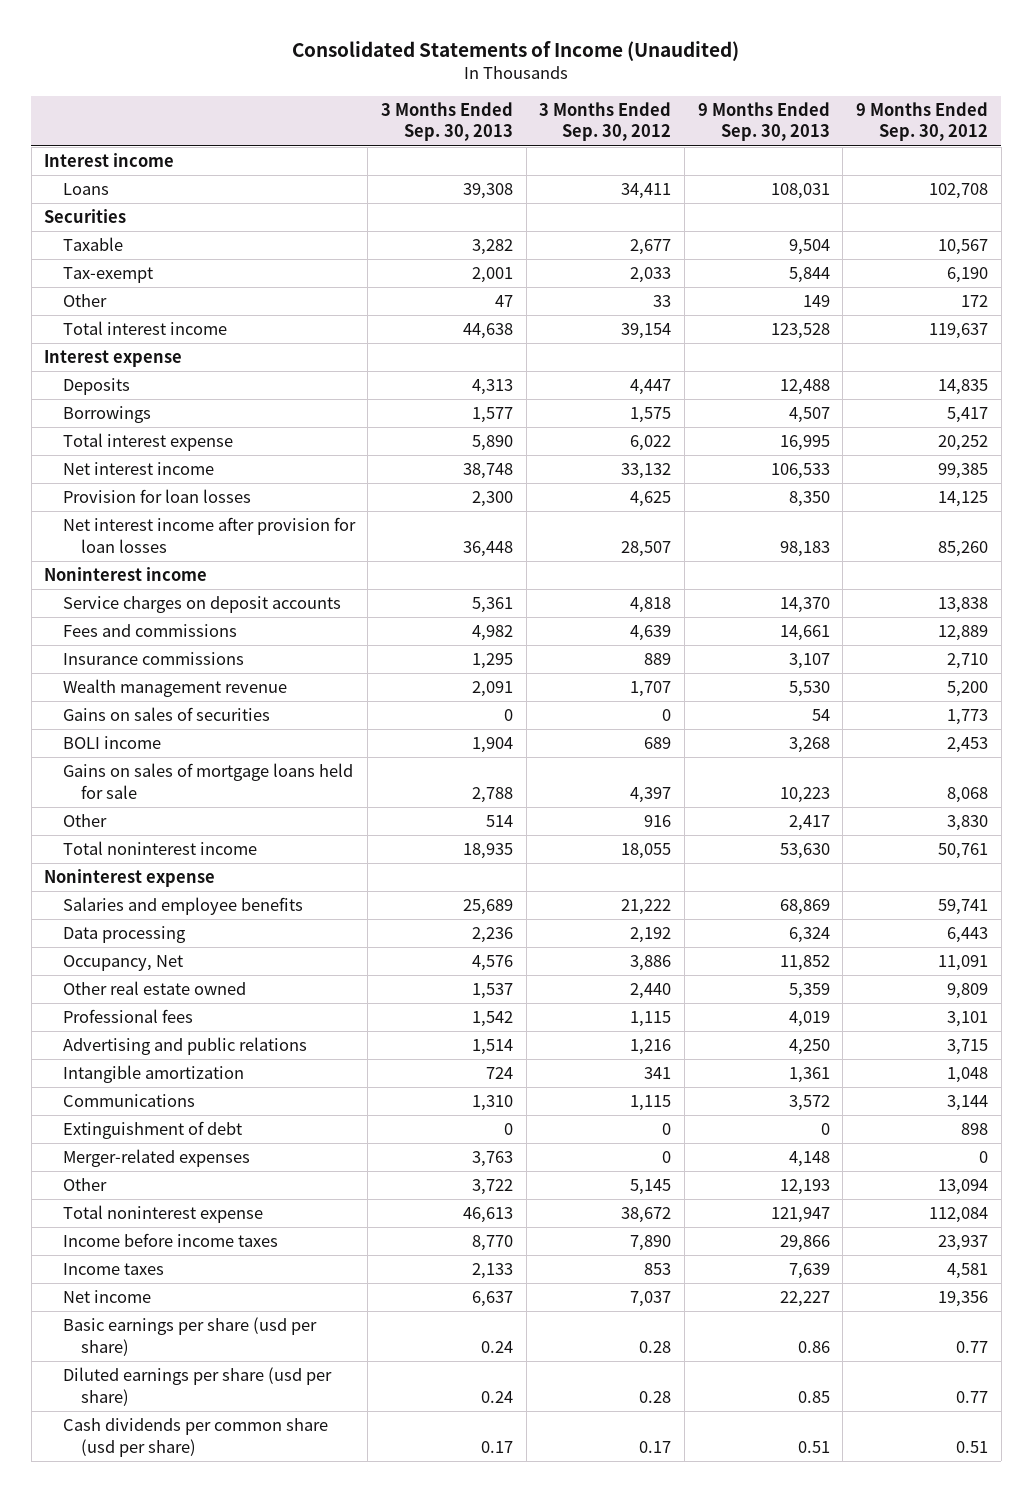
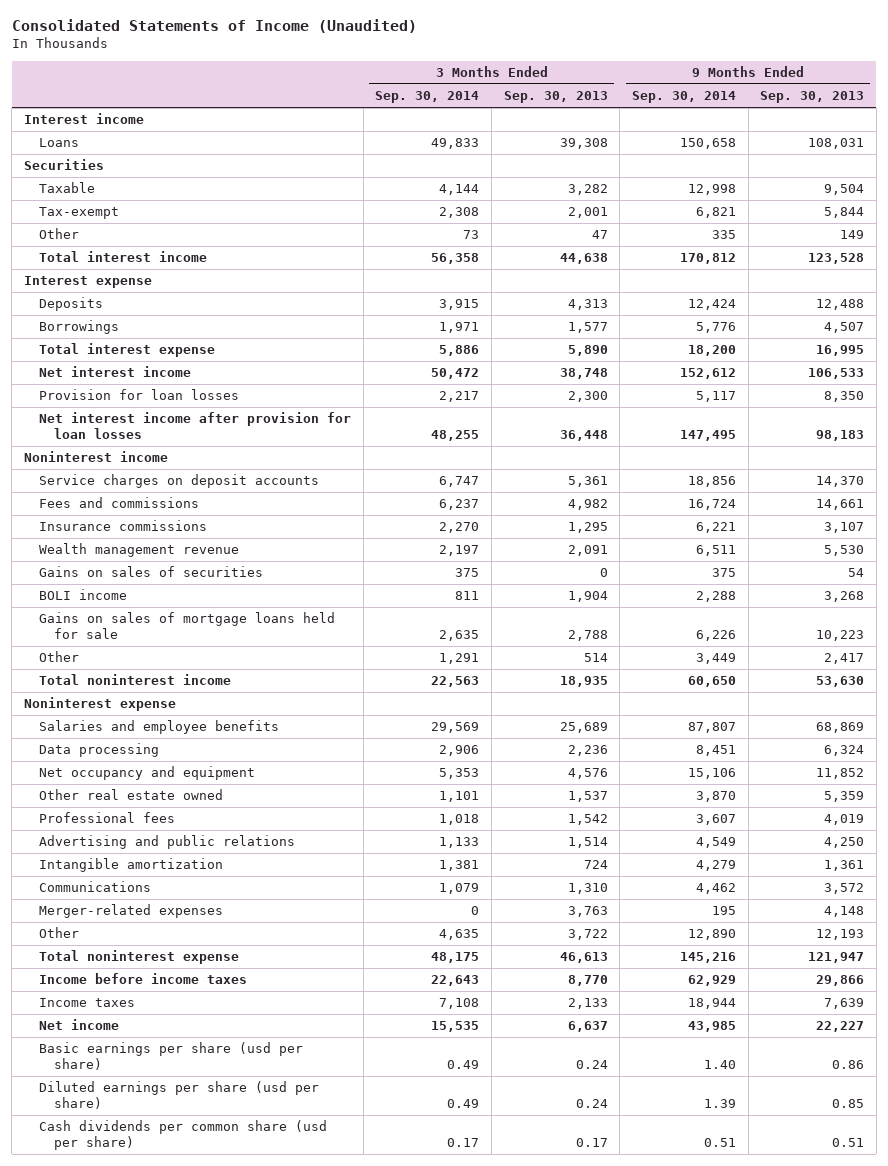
[539,102,672,142] 3 Months Ended Sep. 30, 2012 -> none
[855,102,988,142] 9 Months Ended Sep. 30, 2012 -> none
none -> [375,91,480,104] Sep. 30, 2014
none -> [631,91,736,104] Sep. 30, 2014
[62,955,183,972] Occupancy, Net -> [39,766,256,781] Net occupancy and equipment
[62,1121,242,1140] Extinguishment of debt -> none

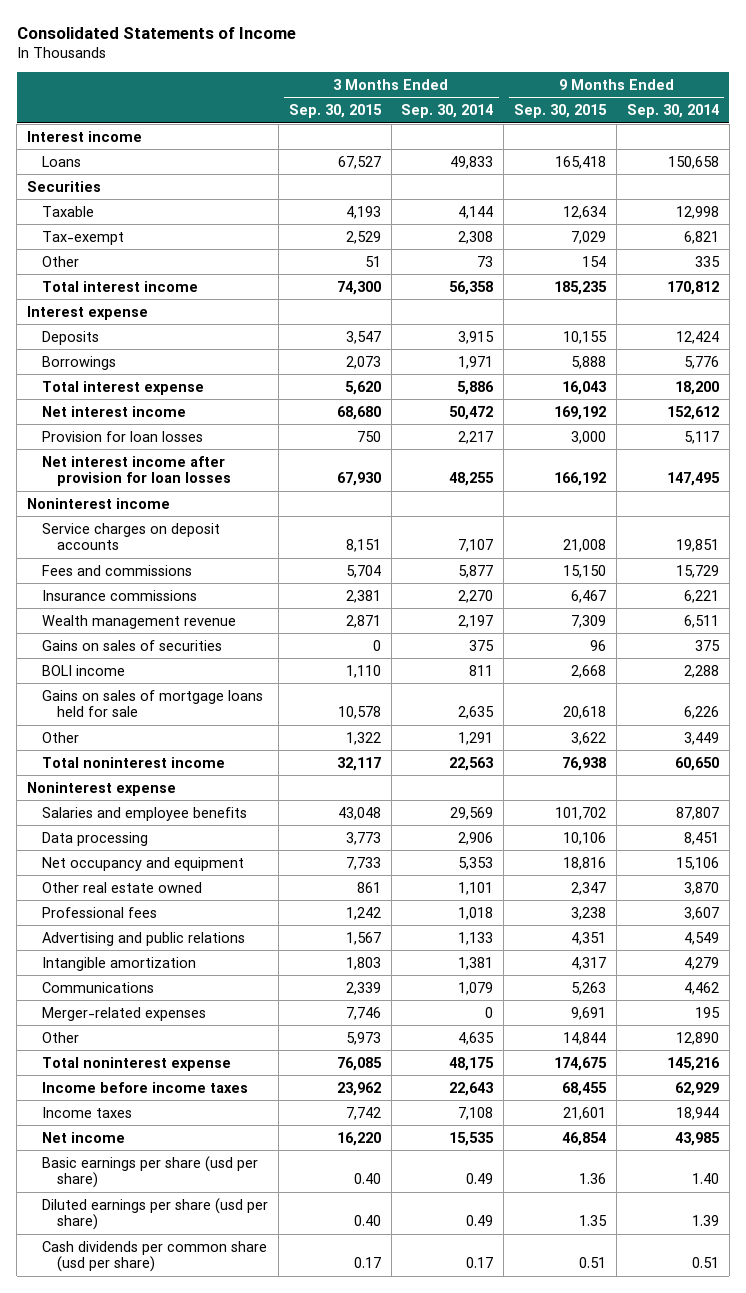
[11,19,417,34] Consolidated Statements of Income (Unaudited) -> [16,26,296,39] Consolidated Statements of Income
[503,91,608,104] Sep. 30, 2013 -> none
[760,91,865,104] Sep. 30, 2013 -> none
none -> [288,104,382,119] Sep. 30, 2015
none -> [514,104,608,119] Sep. 30, 2015
[439,476,480,488] 6,747 -> [458,539,494,553] 7,107
[687,476,736,488] 18,856 -> [675,539,719,553] 19,851
[439,499,480,511] 6,237 -> [458,564,494,578] 5,877
[687,499,736,511] 16,724 -> [675,564,719,578] 15,729

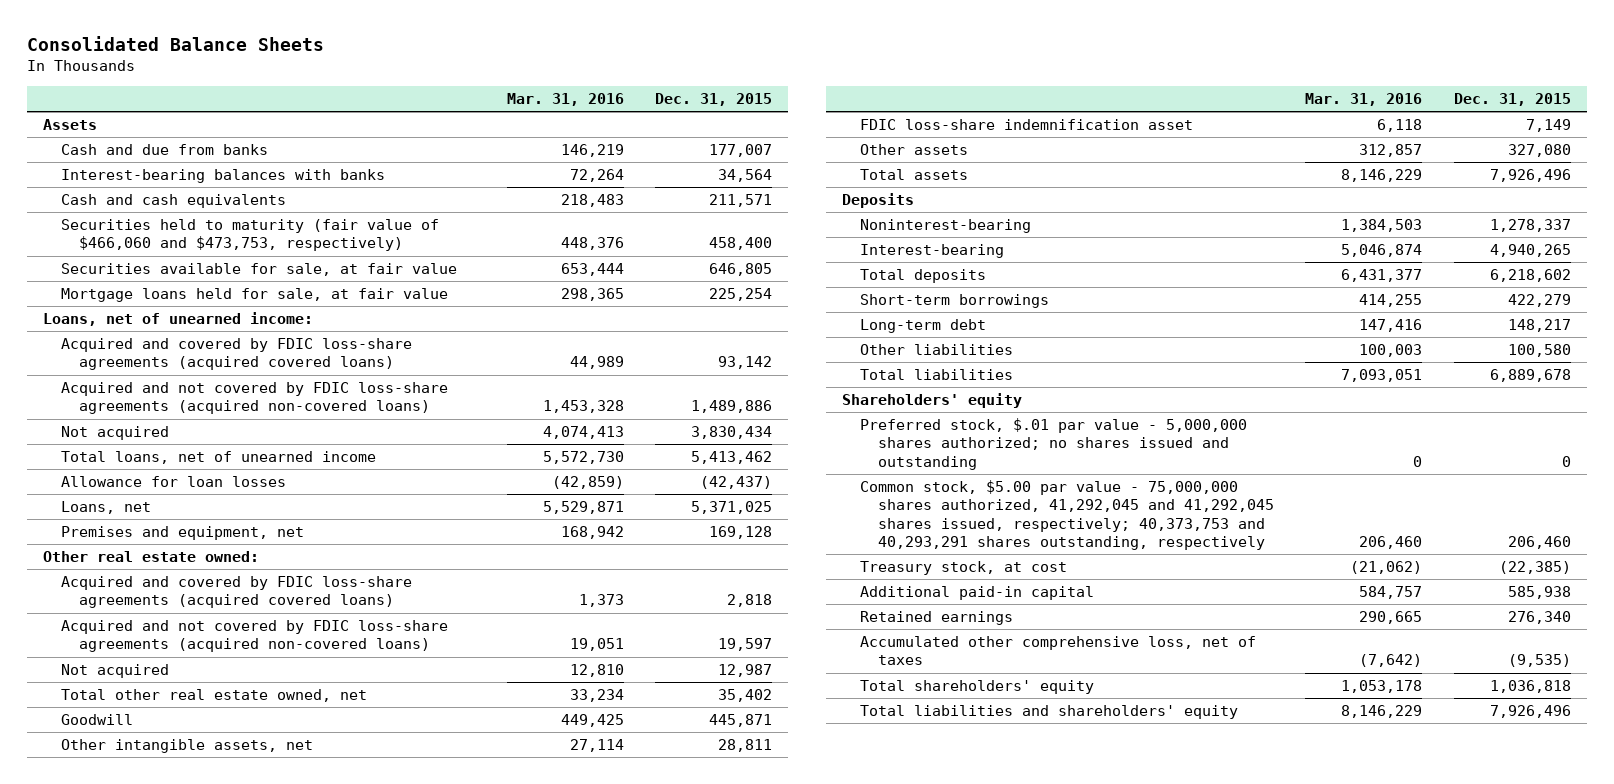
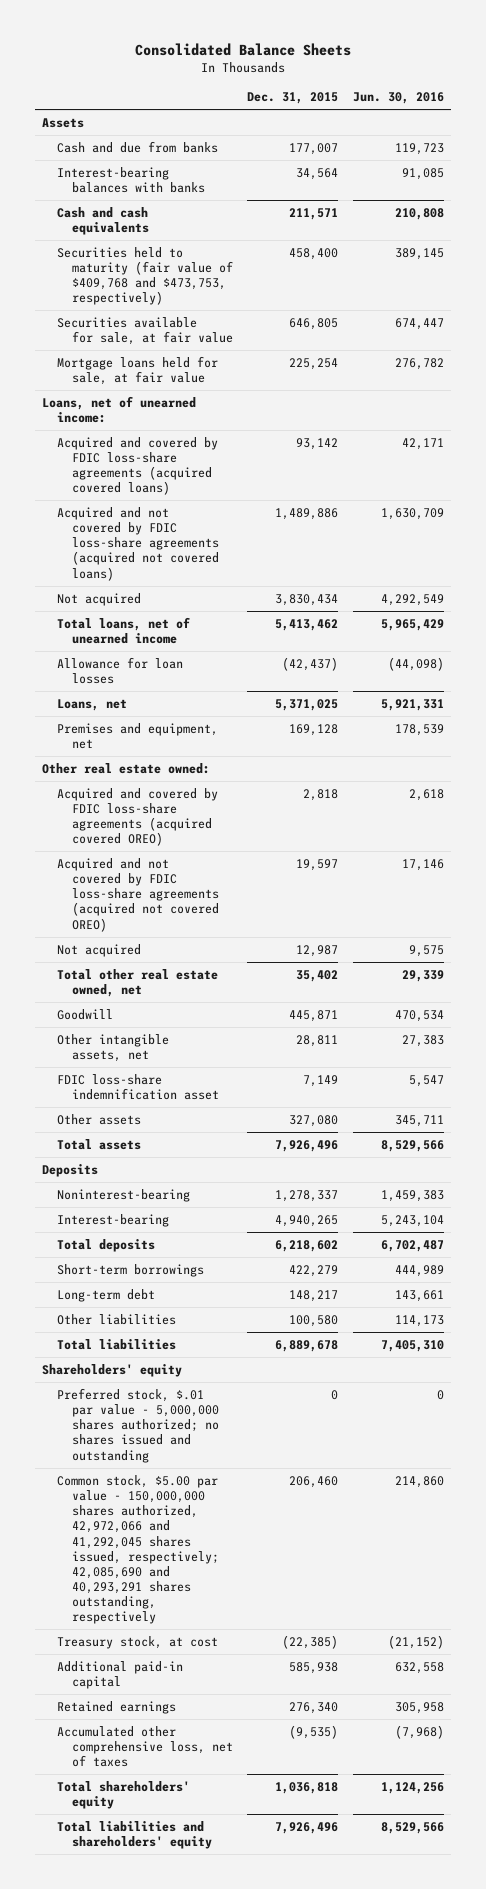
[506,93,624,107] Mar. 31, 2016 -> none
none -> [352,92,444,105] Jun. 30, 2016
[60,219,439,252] Securities held to maturity (fair value of $466,060 and $473,753, respectively) -> [57,246,234,306] Securities held to maturity (fair value of $409,768 and $473,753, respectively)
[60,382,448,415] Acquired and not covered by FDIC loss-share agreements (acquired non-covered loans) -> [57,506,220,581] Acquired and not covered by FDIC loss-share agreements (acquired not covered loans)
[60,576,412,609] Acquired and covered by FDIC loss-share agreements (acquired covered loans) -> [57,787,219,847] Acquired and covered by FDIC loss-share agreements (acquired covered OREO)
[60,620,448,653] Acquired and not covered by FDIC loss-share agreements (acquired non-covered loans) -> [57,857,220,932] Acquired and not covered by FDIC loss-share agreements (acquired not covered OREO)
[859,480,1274,551] Common stock, $5.00 par value - 75,000,000 shares authorized, 41,292,045 and 41,292,045 shares issued, respectively; 40,373,753 and 40,293,291 shares outstanding, respectively -> [57,1474,220,1625] Common stock, $5.00 par value - 150,000,000 shares authorized, 42,972,066 and 41,292,045 shares issued, respectively; 42,085,690 and 40,293,291 shares outstanding, respectively

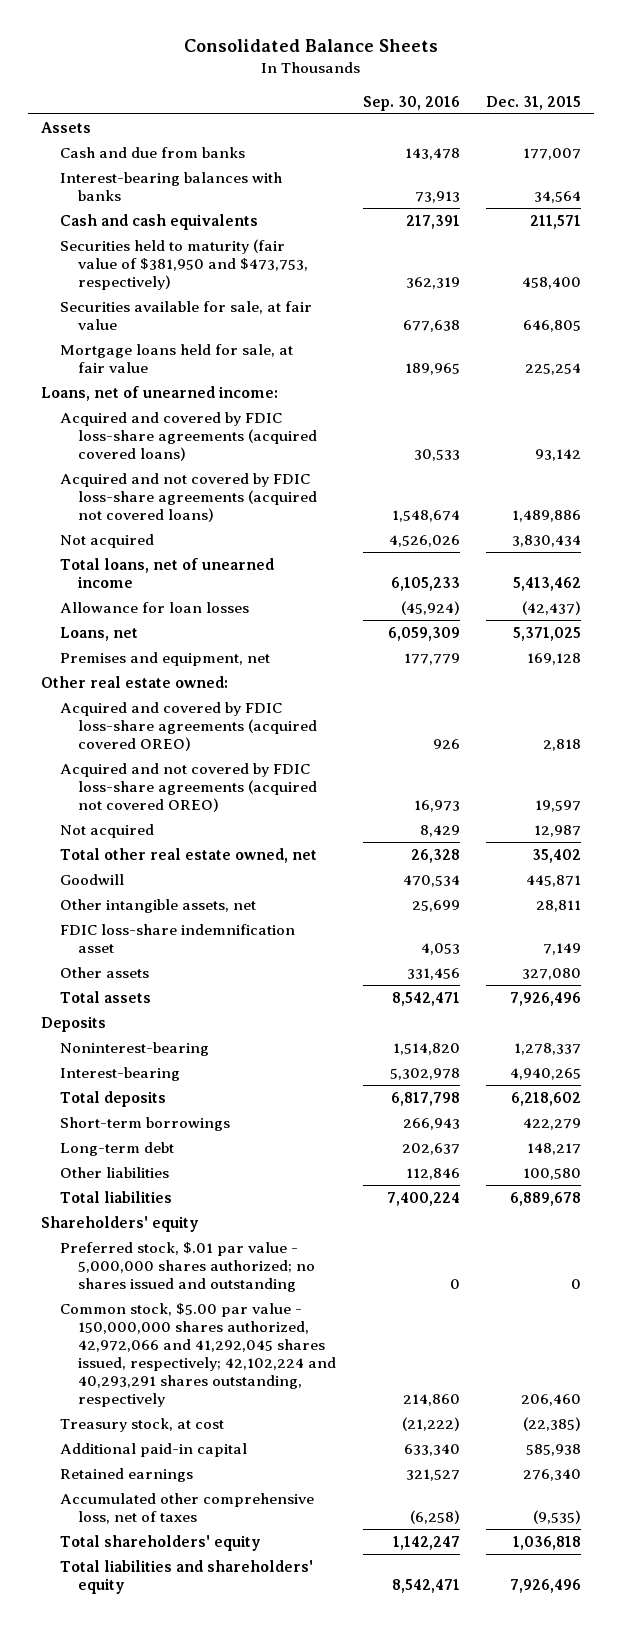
[352,92,444,105] Jun. 30, 2016 -> none
none -> [362,95,460,111] Sep. 30, 2016
[57,246,234,306] Securities held to maturity (fair value of $409,768 and $473,753, respectively) -> [59,238,309,290] Securities held to maturity (fair value of $381,950 and $473,753, respectively)
[57,1474,220,1625] Common stock, $5.00 par value - 150,000,000 shares authorized, 42,972,066 and 41,292,045 shares issued, respectively; 42,085,690 and 40,293,291 shares outstanding, respectively -> [59,1302,337,1407] Common stock, $5.00 par value - 150,000,000 shares authorized, 42,972,066 and 41,292,045 shares issued, respectively; 42,102,224 and 40,293,291 shares outstanding, respectively

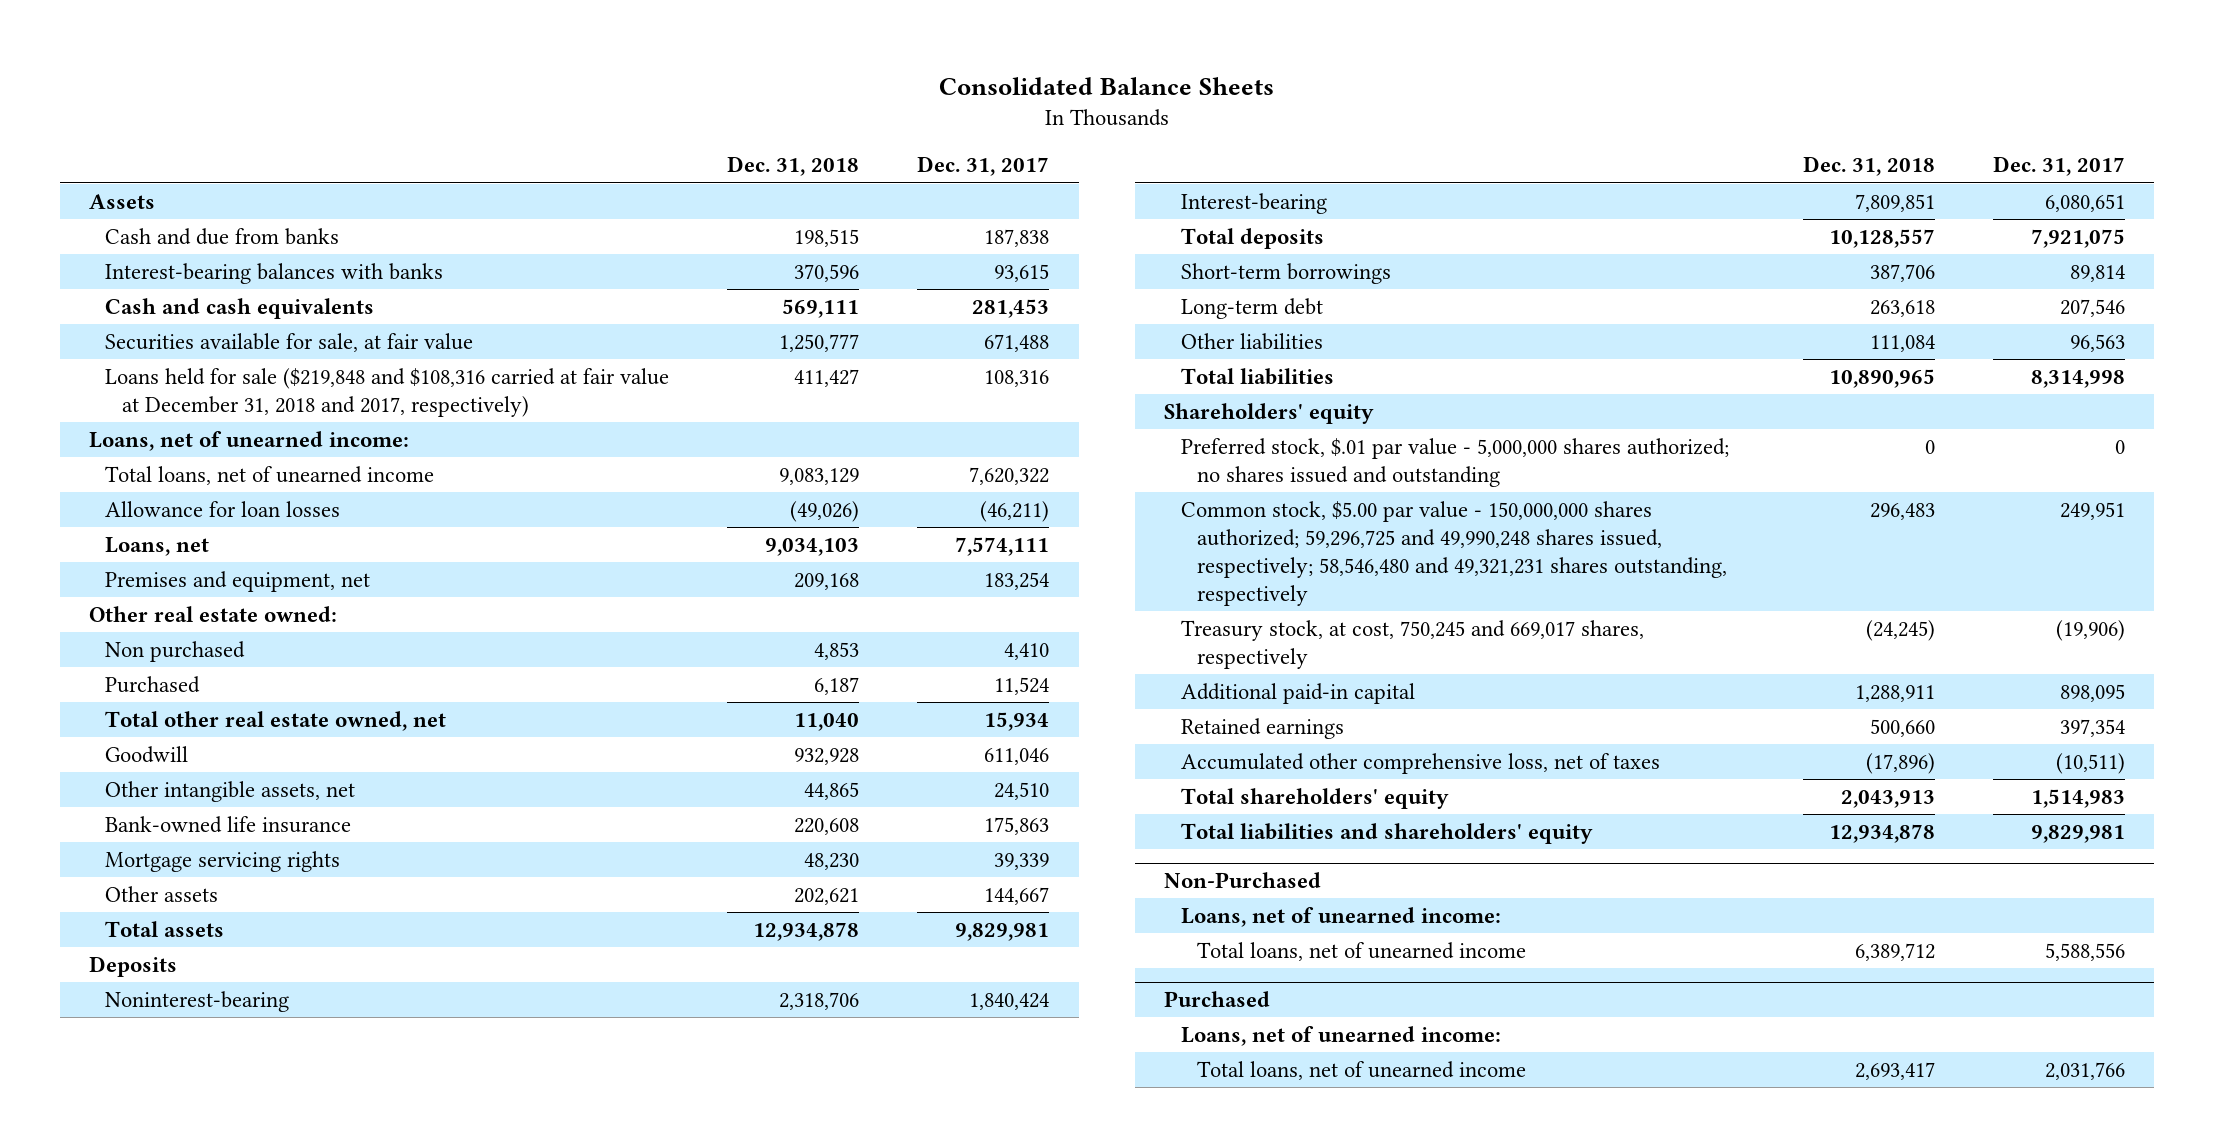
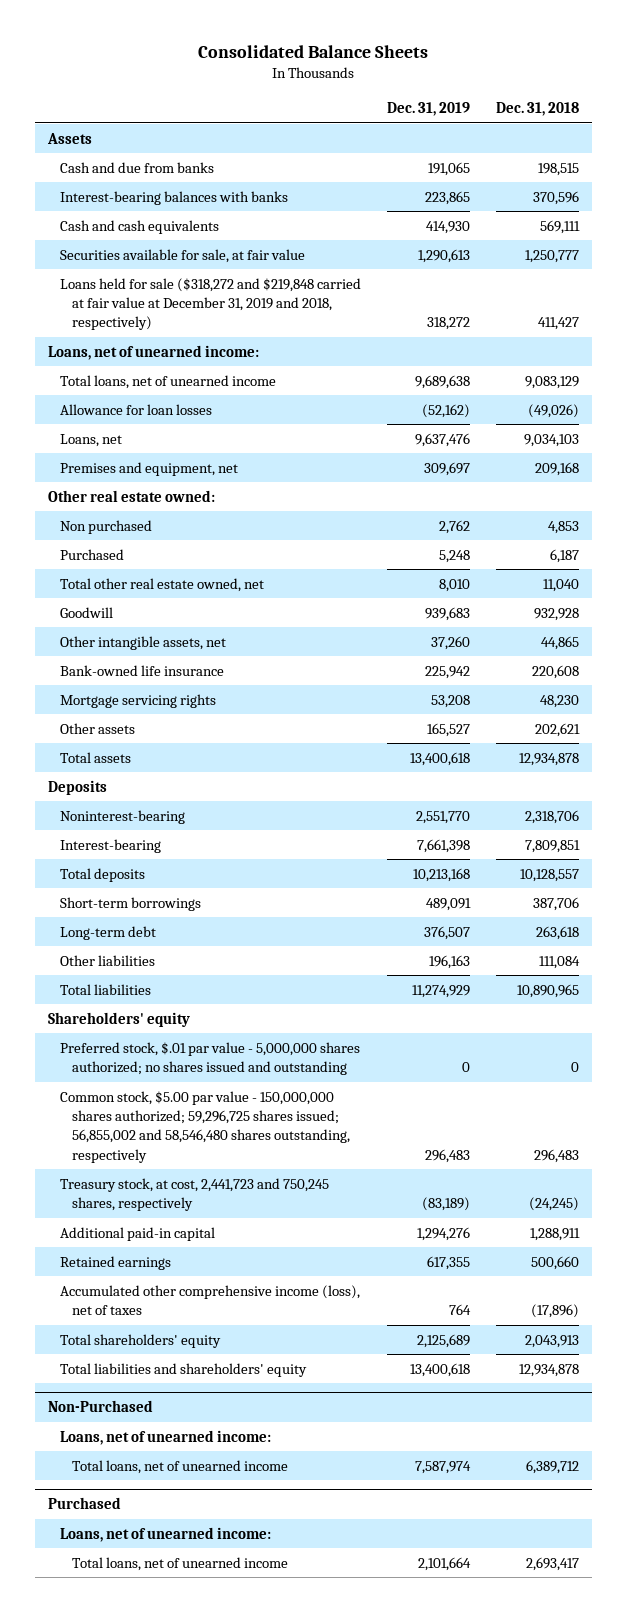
[917,156,1050,177] Dec. 31, 2017 -> none
none -> [387,102,471,117] Dec. 31, 2019
[105,367,670,417] Loans held for sale ($219,848 and $108,316 carried at fair value at December 31, 2018 and 2017, respectively) -> [59,277,361,331] Loans held for sale ($318,272 and $219,848 carried at fair value at December 31, 2019 and 2018, respectively)
[1180,500,1728,607] Common stock, $5.00 par value - 150,000,000 shares authorized; 59,296,725 and 49,990,248 shares issued, respectively; 58,546,480 and 49,321,231 shares outstanding, respectively -> [59,1090,351,1163] Common stock, $5.00 par value - 150,000,000 shares authorized; 59,296,725 shares issued; 56,855,002 and 58,546,480 shares outstanding, respectively
[1180,619,1644,669] Treasury stock, at cost, 750,245 and 669,017 shares, respectively -> [59,1177,329,1212] Treasury stock, at cost, 2,441,723 and 750,245 shares, respectively
[1180,752,1660,774] Accumulated other comprehensive loss, net of taxes -> [59,1284,360,1316] Accumulated other comprehensive income (loss), net of taxes

